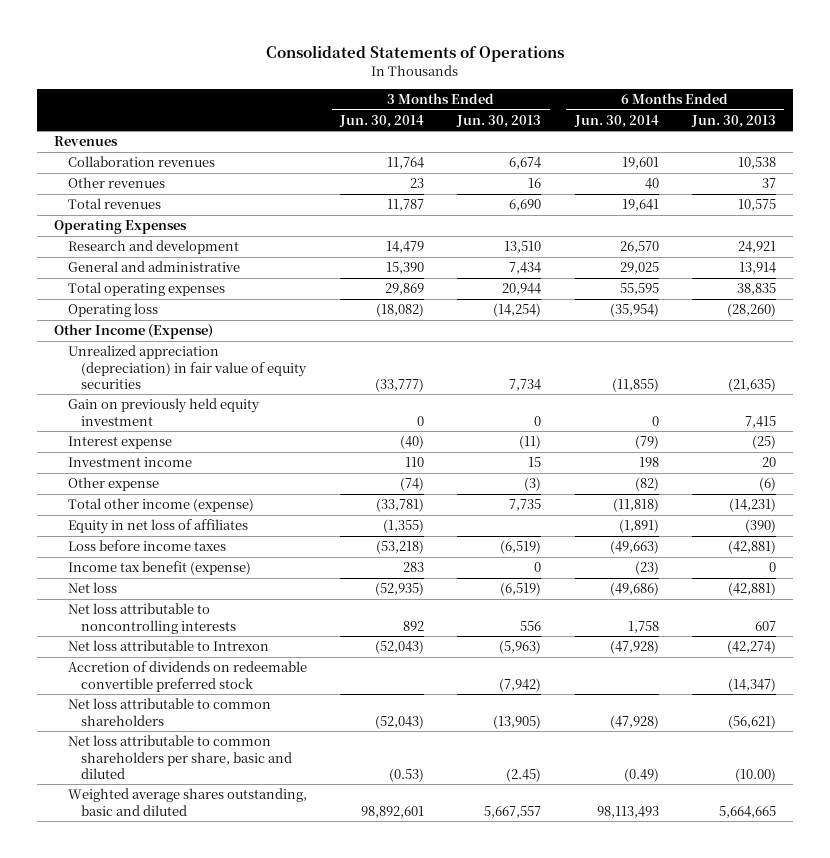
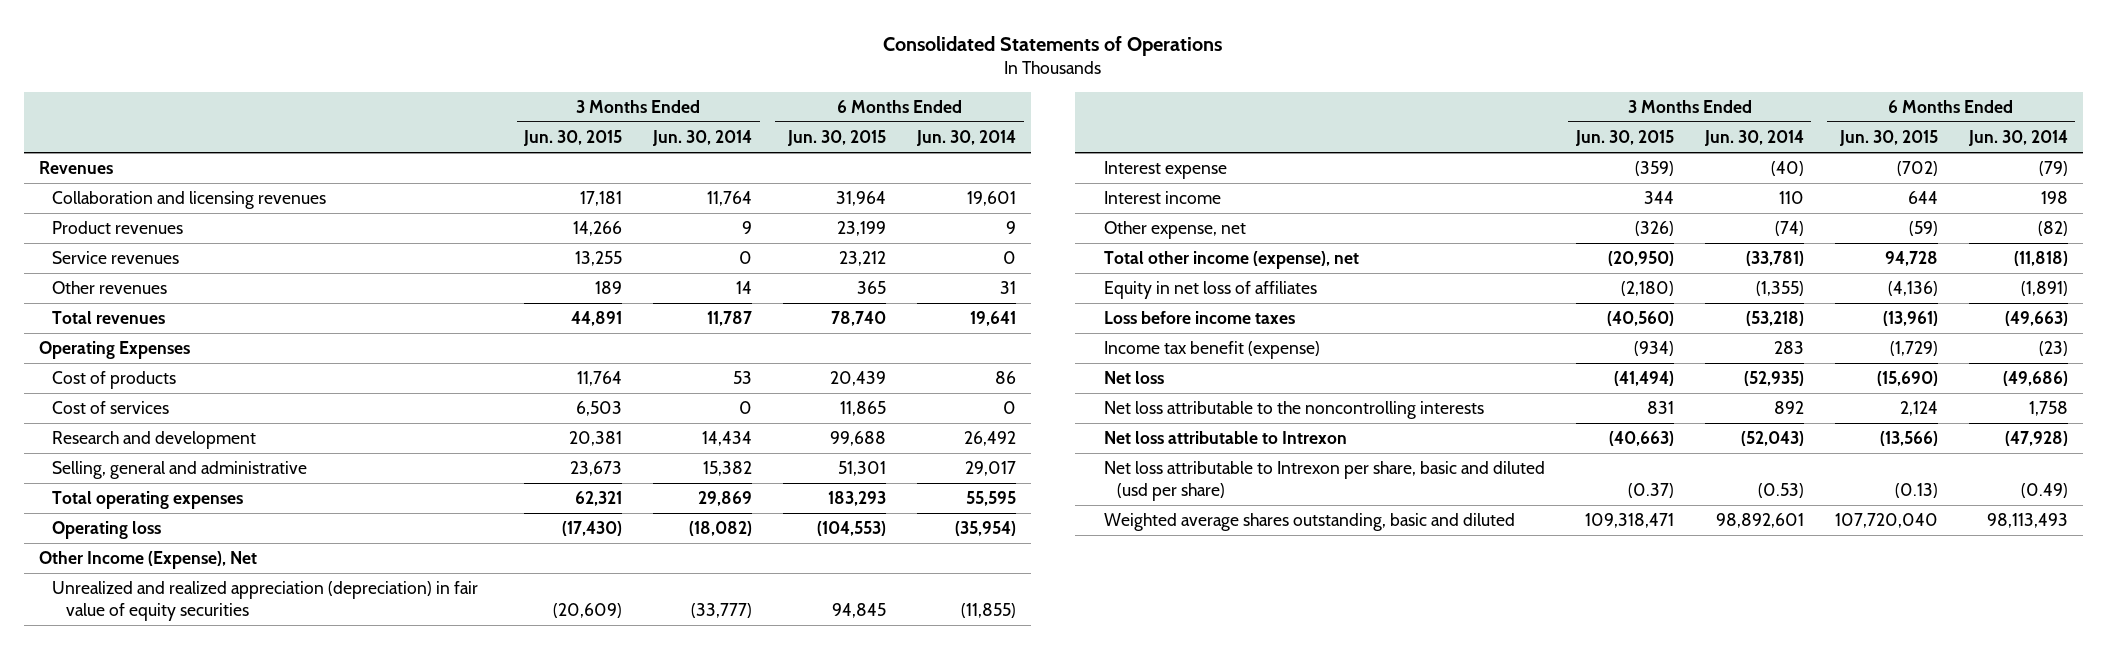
[456,114,542,128] Jun. 30, 2013 -> none
[691,114,777,128] Jun. 30, 2013 -> none
none -> [523,130,623,147] Jun. 30, 2015
none -> [787,130,887,147] Jun. 30, 2015
[67,156,215,168] Collaboration revenues -> [52,191,327,210] Collaboration and licensing revenues
none -> [52,221,184,235] Product revenues
none -> [52,251,180,265] Service revenues
[409,178,424,189] 23 -> [736,281,753,295] 14
[644,178,659,190] 40 -> [1000,281,1017,295] 31
none -> [52,371,177,390] Cost of products
none -> [52,401,170,415] Cost of services
[385,241,424,254] 14,479 -> [702,431,753,447] 14,434
[619,241,659,254] 26,570 -> [964,431,1017,447] 26,492
[67,261,240,273] General and administrative -> [52,461,308,480] Selling, general and administrative
[385,262,424,275] 15,390 -> [703,461,753,477] 15,382
[619,262,659,275] 29,025 -> [965,461,1017,477] 29,017
[67,398,260,426] Gain on previously held equity investment -> none
[54,324,214,340] Other Income (Expense) -> [38,551,257,570] Other Income (Expense), Net
[67,345,307,389] Unrealized appreciation (depreciation) in fair value of equity securities -> [52,581,479,621] Unrealized and realized appreciation (depreciation) in fair value of equity securities
[67,457,192,468] Investment income -> [1103,191,1221,205] Interest income
[67,477,159,492] Other expense -> [1103,221,1246,240] Other expense, net
[67,498,254,513] Total other income (expense) -> [1103,251,1359,270] Total other income (expense), net
[67,603,236,634] Net loss attributable to noncontrolling interests -> [1103,401,1484,420] Net loss attributable to the noncontrolling interests
[67,661,307,692] Accretion of dividends on redeemable convertible preferred stock -> none
[67,698,271,726] Net loss attributable to common shareholders -> none
[67,735,292,779] Net loss attributable to common shareholders per share, basic and diluted -> [1103,461,1545,501] Net loss attributable to Intrexon per share, basic and diluted (usd per share)

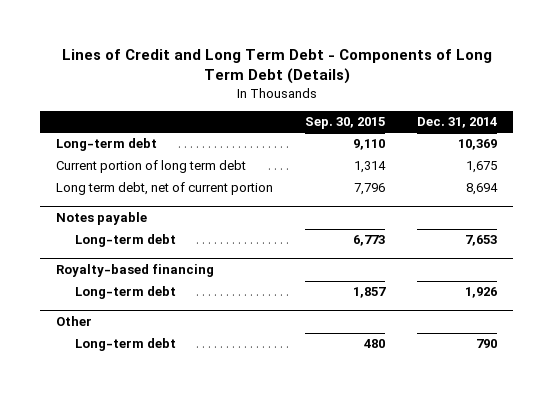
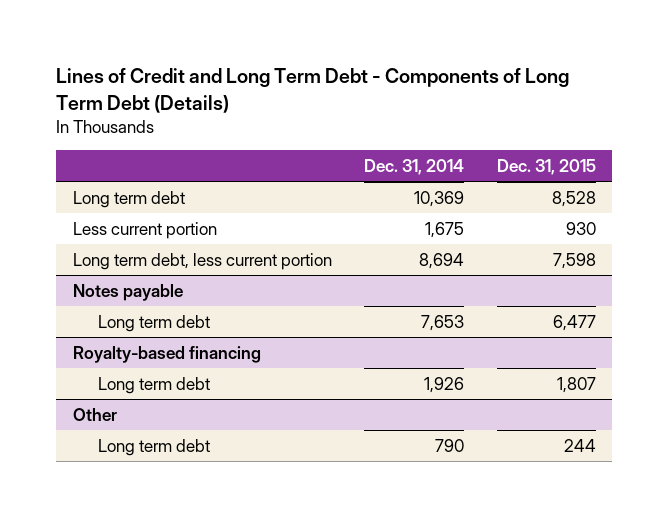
[305,117,386,130] Sep. 30, 2015 -> none
none -> [497,158,597,175] Dec. 31, 2015
[55,138,157,152] Long-term debt -> [72,190,185,208] Long term debt
[55,160,246,174] Current portion of long term debt -> [72,221,217,239] Less current portion
[55,182,273,196] Long term debt, net of current portion -> [72,252,332,270] Long term debt, less current portion
[75,234,177,248] Long-term debt -> [97,314,210,332] Long term debt
[75,286,177,300] Long-term debt -> [97,376,210,394] Long term debt
[75,338,177,352] Long-term debt -> [97,438,210,456] Long term debt

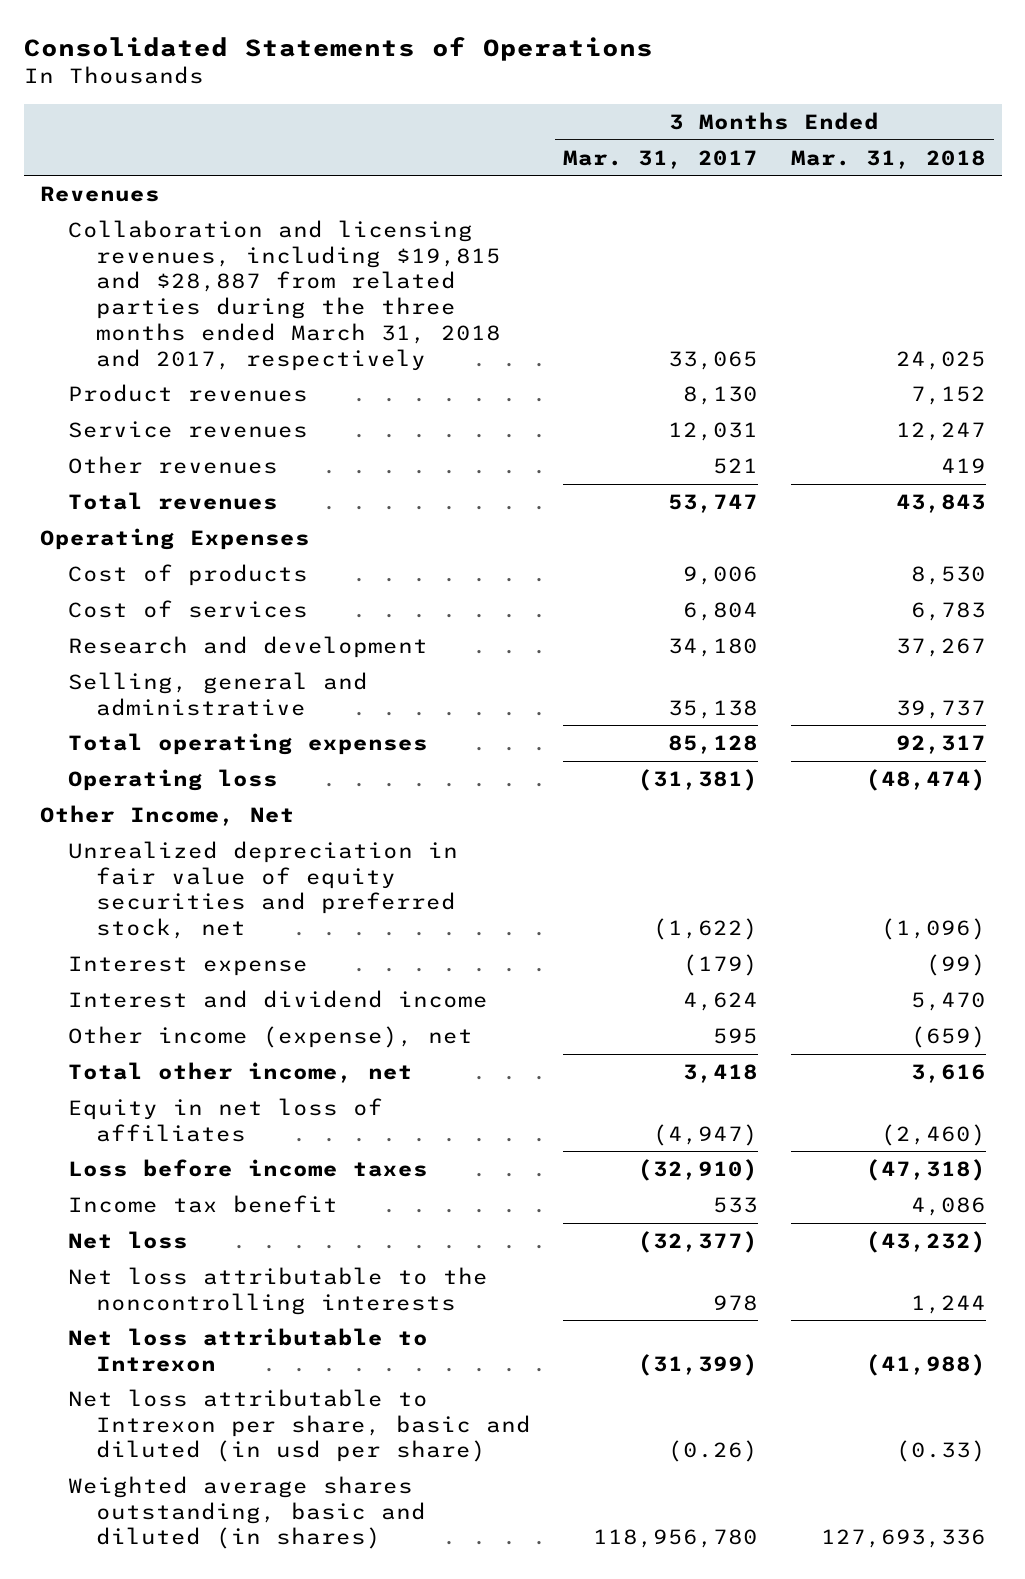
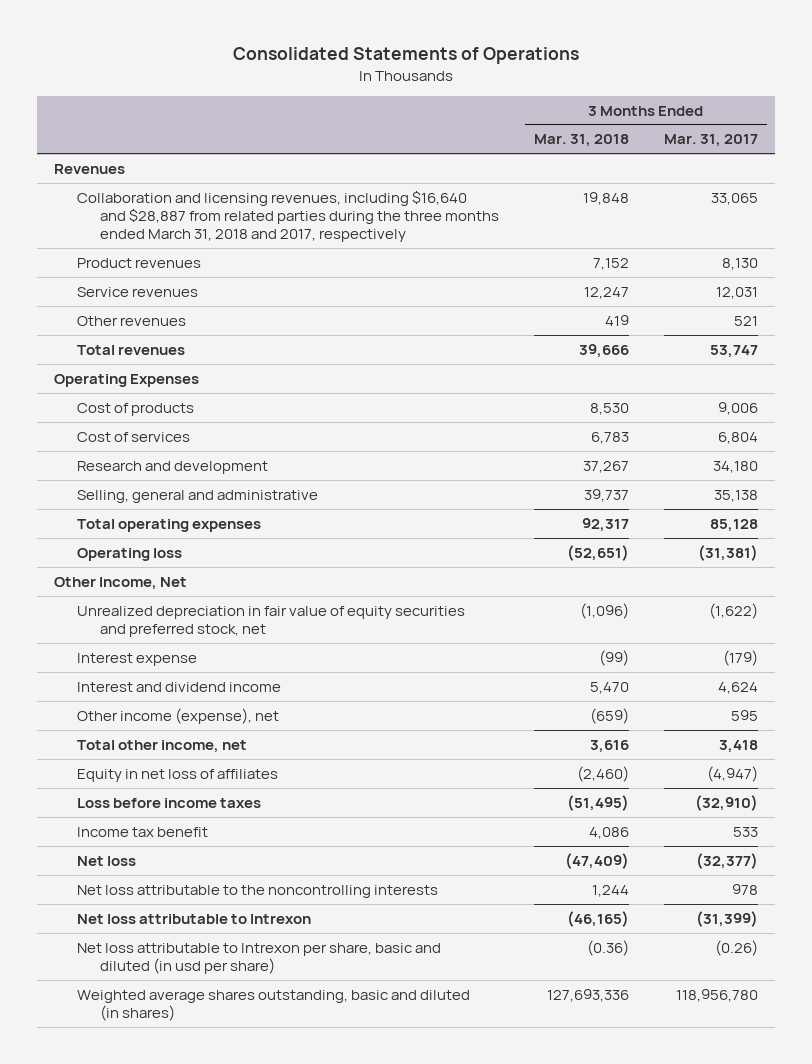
[67,220,502,371] Collaboration and licensing revenues, including $19,815 and $28,887 from related parties during the three months ended March 31, 2018 and 2017, respectively -> [77,189,500,243] Collaboration and licensing revenues, including $16,640 and $28,887 from related parties during the three months ended March 31, 2018 and 2017, respectively
[895,350,986,370] 24,025 -> [583,191,630,205] 19,848
[895,494,986,514] 43,843 -> [579,343,630,358] 39,666
[865,769,986,792] (48,474) -> [567,544,630,561] (52,651)
[865,1159,986,1182] (47,318) -> [567,794,630,811] (51,495)
[865,1231,986,1254] (43,232) -> [565,852,630,869] (47,409)
[865,1353,986,1376] (41,988) -> [567,910,630,927] (46,165)
[895,1440,986,1463] (0.33) -> [587,939,630,956] (0.36)

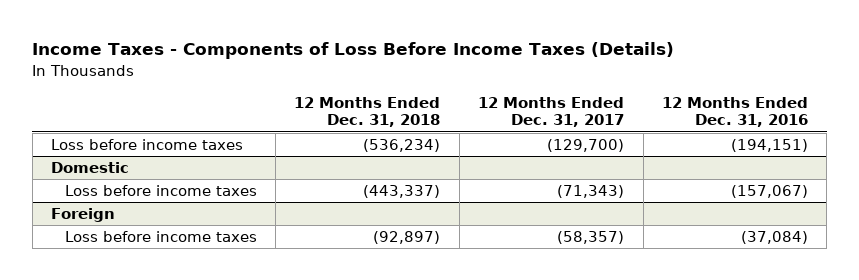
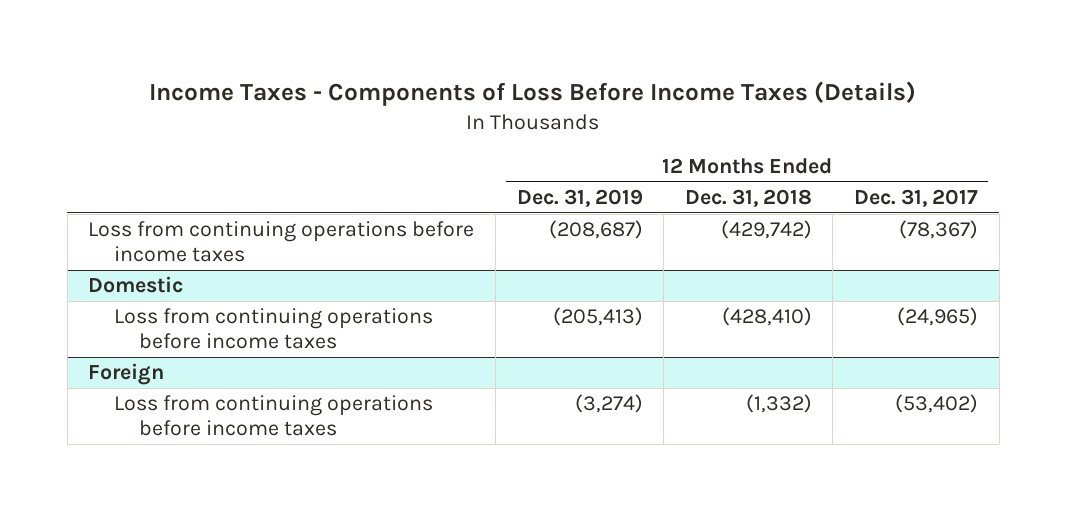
[662,96,809,128] 12 Months Ended Dec. 31, 2016 -> none
none -> [516,188,643,207] Dec. 31, 2019
[51,139,244,151] Loss before income taxes -> [88,221,475,263] Loss from continuing operations before income taxes
[363,139,441,153] (536,234) -> [720,220,812,240] (429,742)
[547,139,625,153] (129,700) -> [898,220,978,240] (78,367)
[64,185,257,197] Loss before income taxes -> [113,308,433,350] Loss from continuing operations before income taxes
[363,185,441,199] (443,337) -> [721,307,812,327] (428,410)
[557,185,625,199] (71,343) -> [896,307,978,327] (24,965)
[64,231,257,243] Loss before income taxes -> [113,395,433,437] Loss from continuing operations before income taxes
[373,231,441,245] (92,897) -> [745,394,812,414] (1,332)
[557,231,625,245] (58,357) -> [894,394,978,414] (53,402)

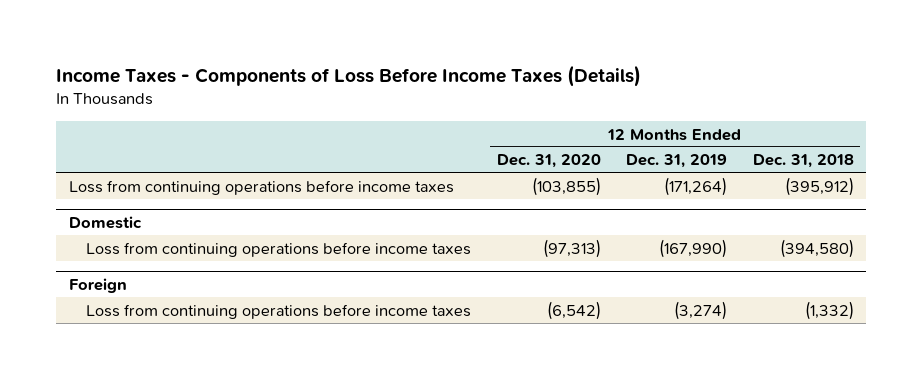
[853,188,978,207] Dec. 31, 2017 -> none
none -> [496,154,601,169] Dec. 31, 2020
[548,220,643,240] (208,687) -> [664,176,728,196] (171,264)
[720,220,812,240] (429,742) -> [784,176,854,196] (395,912)
[552,307,643,327] (205,413) -> [659,238,728,258] (167,990)
[721,307,812,327] (428,410) -> [779,238,854,258] (394,580)

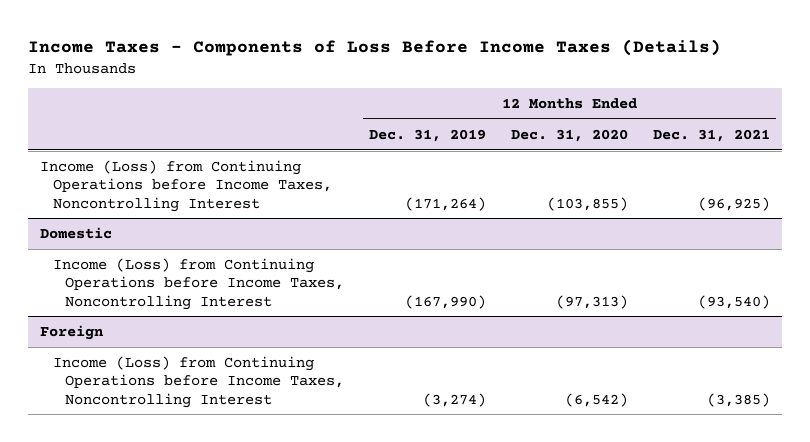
[752,154,854,169] Dec. 31, 2018 -> none
none -> [652,128,770,142] Dec. 31, 2021
[68,179,454,195] Loss from continuing operations before income taxes -> [40,159,332,212] Income (Loss) from Continuing Operations before Income Taxes, Noncontrolling Interest
[86,241,472,257] Loss from continuing operations before income taxes -> [52,257,345,310] Income (Loss) from Continuing Operations before Income Taxes, Noncontrolling Interest
[86,303,472,319] Loss from continuing operations before income taxes -> [52,355,345,408] Income (Loss) from Continuing Operations before Income Taxes, Noncontrolling Interest

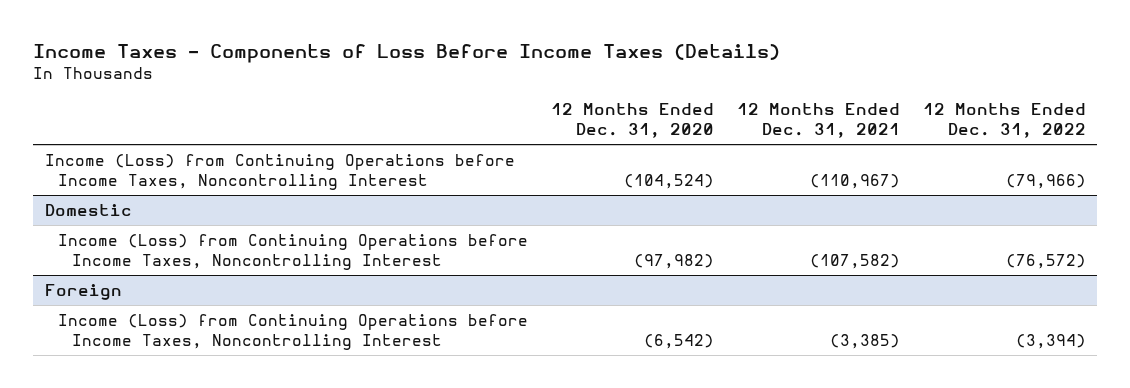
[369,128,487,142] Dec. 31, 2019 -> none
none -> [922,103,1086,139] 12 Months Ended Dec. 31, 2022
[547,196,629,211] (103,855) -> [624,173,715,189] (104,524)
[697,196,770,211] (96,925) -> [809,173,900,189] (110,967)
[556,294,629,309] (97,313) -> [634,253,715,269] (97,982)
[697,294,770,309] (93,540) -> [809,253,900,269] (107,582)

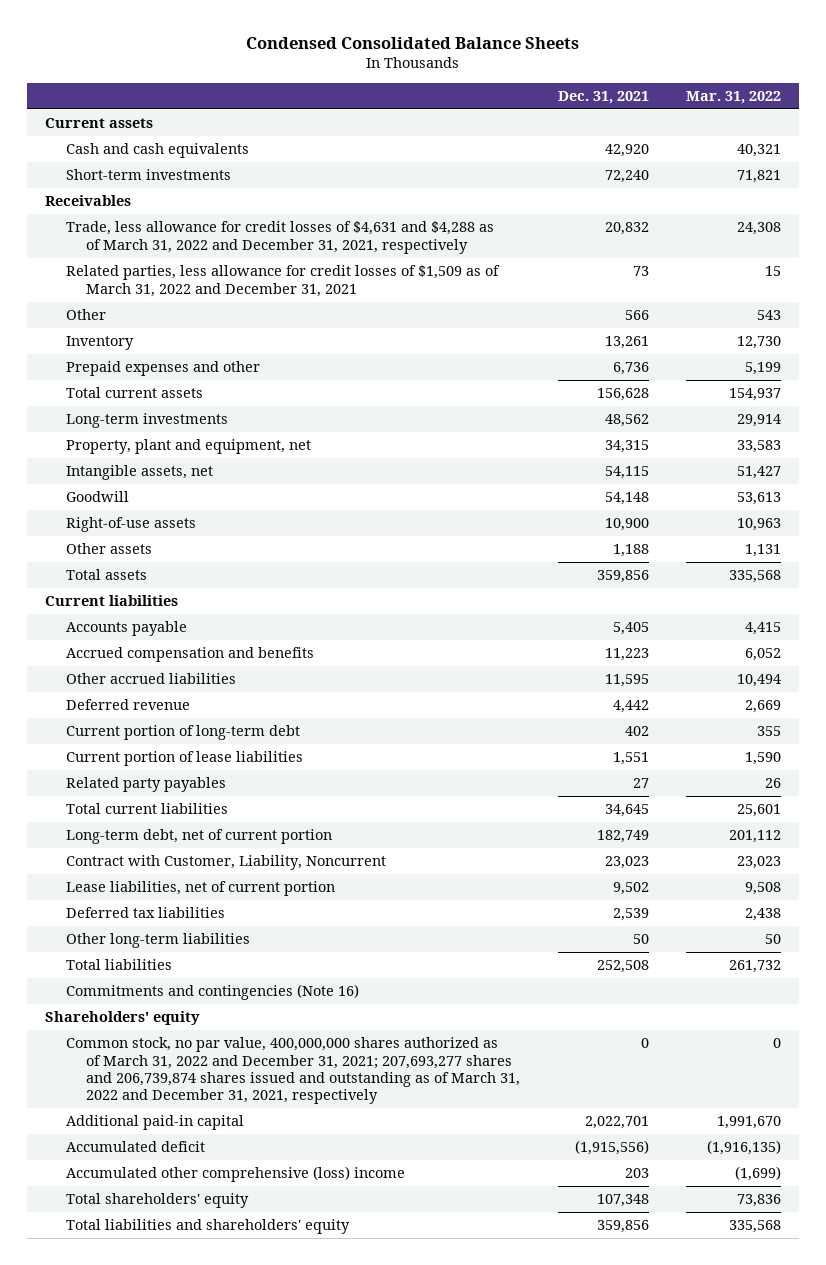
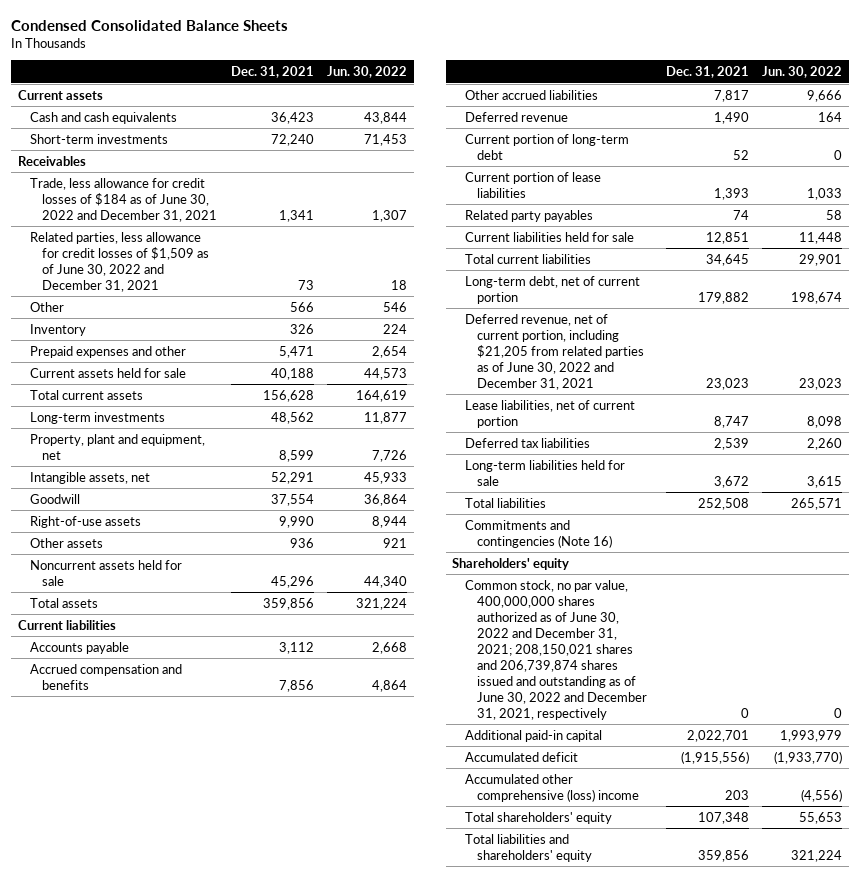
[685,91,781,105] Mar. 31, 2022 -> none
none -> [327,66,408,79] Jun. 30, 2022
[604,144,649,158] 42,920 -> [270,111,314,124] 36,423
[65,221,494,254] Trade, less allowance for credit losses of $4,631 and $4,288 as of March 31, 2022 and December 31, 2021, respectively -> [30,177,218,222] Trade, less allowance for credit losses of $184 as of June 30, 2022 and December 31, 2021
[604,222,649,236] 20,832 -> [278,209,314,222] 1,341
[65,265,500,297] Related parties, less allowance for credit losses of $1,509 as of March 31, 2022 and December 31, 2021 -> [30,231,210,292] Related parties, less allowance for credit losses of $1,509 as of June 30, 2022 and December 31, 2021
[604,336,649,350] 13,261 -> [289,323,314,334] 326
[612,362,649,376] 6,736 -> [278,345,314,358] 5,471
none -> [30,367,187,378] Current assets held for sale
[604,440,649,454] 34,315 -> [278,449,314,462] 8,599
[604,466,649,480] 54,115 -> [270,471,314,484] 52,291
[604,492,649,506] 54,148 -> [270,493,314,506] 37,554
[604,518,649,532] 10,900 -> [278,515,314,528] 9,990
[612,544,649,558] 1,188 -> [289,537,314,548] 936
none -> [30,559,183,586] Noncurrent assets held for sale
[612,622,649,636] 5,405 -> [278,641,314,654] 3,112
[604,648,649,662] 11,223 -> [278,679,314,692] 7,856
[604,674,649,688] 11,595 -> [713,89,749,102] 7,817
[612,700,649,714] 4,442 -> [713,111,749,124] 1,490
[624,726,649,737] 402 -> [732,149,749,160] 52
[612,752,649,766] 1,551 -> [713,187,749,200] 1,393
[632,778,649,789] 27 -> [732,209,749,220] 74
none -> [464,231,634,242] Current liabilities held for sale
[596,830,649,844] 182,749 -> [697,291,749,304] 179,882
[65,855,386,871] Contract with Customer, Liability, Noncurrent -> [464,313,645,390] Deferred revenue, net of current portion, including $21,205 from related parties as of June 30, 2022 and December 31, 2021
[612,882,649,896] 9,502 -> [713,415,749,428] 8,747
[65,933,250,949] Other long-term liabilities -> none
none -> [464,459,625,486] Long-term liabilities held for sale
[65,1037,521,1105] Common stock, no par value, 400,000,000 shares authorized as of March 31, 2022 and December 31, 2021; 207,693,277 shares and 206,739,874 shares issued and outstanding as of March 31, 2022 and December 31, 2021, respectively -> [464,579,648,720] Common stock, no par value, 400,000,000 shares authorized as of June 30, 2022 and December 31, 2021; 208,150,021 shares and 206,739,874 shares issued and outstanding as of June 30, 2022 and December 31, 2021, respectively

